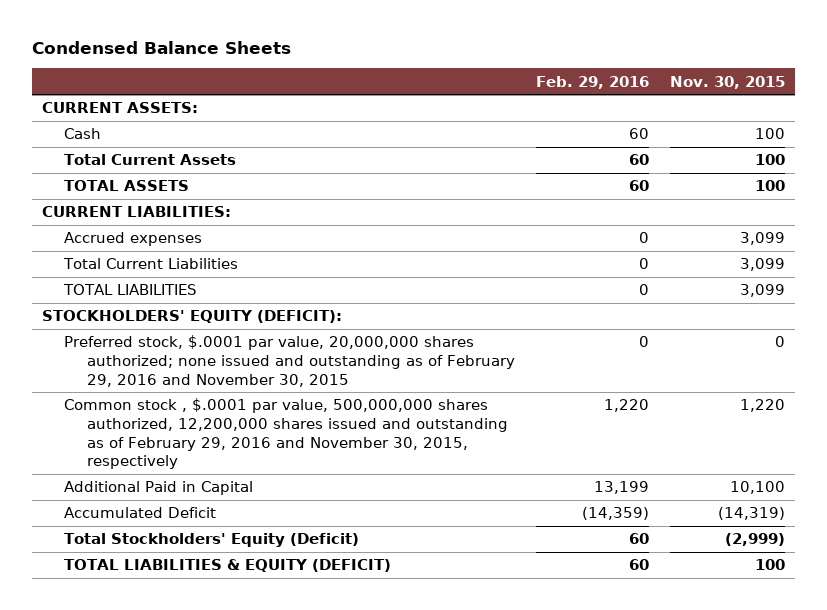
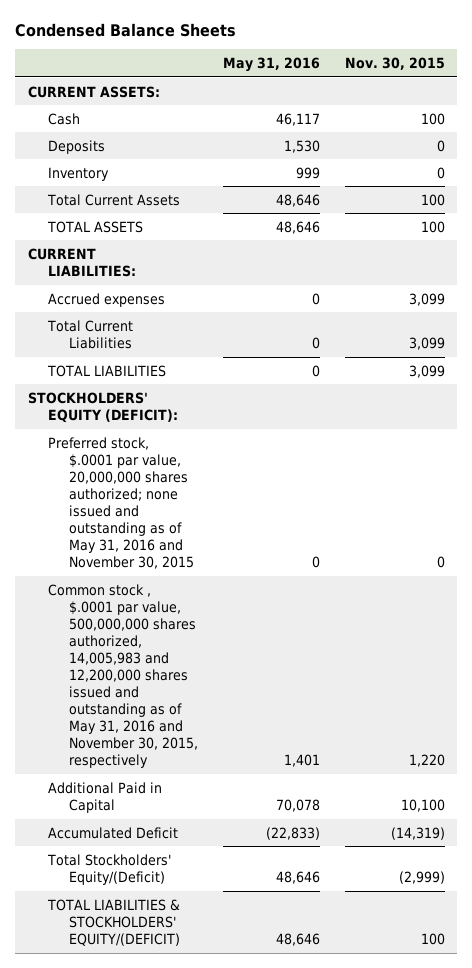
[535,75,649,89] Feb. 29, 2016 -> none
none -> [223,56,321,72] May 31, 2016
none -> [48,139,106,154] Deposits
none -> [48,166,110,181] Inventory
[64,335,515,387] Preferred stock, $.0001 par value, 20,000,000 shares authorized; none issued and outstanding as of February 29, 2016 and November 30, 2015 -> [48,436,195,570] Preferred stock, $.0001 par value, 20,000,000 shares authorized; none issued and outstanding as of May 31, 2016 and November 30, 2015
[64,398,508,470] Common stock , $.0001 par value, 500,000,000 shares authorized, 12,200,000 shares issued and outstanding as of February 29, 2016 and November 30, 2015, respectively -> [48,583,199,769] Common stock , $.0001 par value, 500,000,000 shares authorized, 14,005,983 and 12,200,000 shares issued and outstanding as of May 31, 2016 and November 30, 2015, respectively
[64,533,360,548] Total Stockholders' Equity (Deficit) -> [47,853,172,885] Total Stockholders' Equity/(Deficit)
[64,559,392,573] TOTAL LIABILITIES & EQUITY (DEFICIT) -> [47,898,181,946] TOTAL LIABILITIES & STOCKHOLDERS' EQUITY/(DEFICIT)

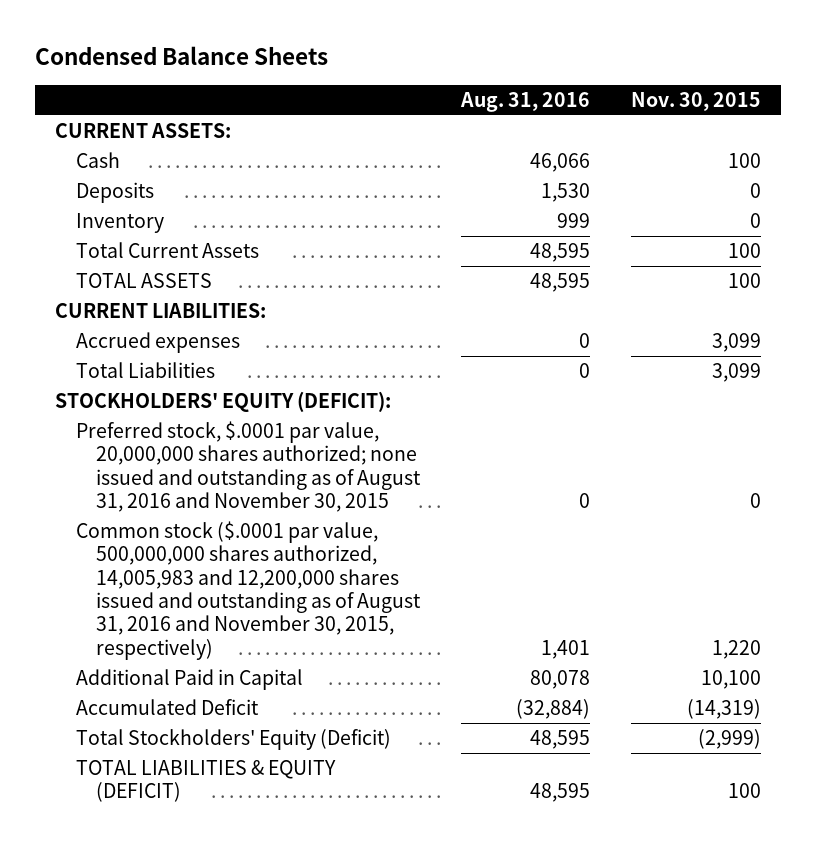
[223,56,321,72] May 31, 2016 -> none
none -> [459,91,590,112] Aug. 31, 2016
[47,319,134,349] Total Current Liabilities -> none
[47,364,167,377] TOTAL LIABILITIES -> [75,362,215,379] Total Liabilities
[48,436,195,570] Preferred stock, $.0001 par value, 20,000,000 shares authorized; none issued and outstanding as of May 31, 2016 and November 30, 2015 -> [75,421,422,513] Preferred stock, $.0001 par value, 20,000,000 shares authorized; none issued and outstanding as of August 31, 2016 and November 30, 2015
[48,583,199,769] Common stock , $.0001 par value, 500,000,000 shares authorized, 14,005,983 and 12,200,000 shares issued and outstanding as of May 31, 2016 and November 30, 2015, respectively -> [75,521,422,660] Common stock ($.0001 par value, 500,000,000 shares authorized, 14,005,983 and 12,200,000 shares issued and outstanding as of August 31, 2016 and November 30, 2015, respectively)
[47,853,172,885] Total Stockholders' Equity/(Deficit) -> [75,729,391,751] Total Stockholders' Equity (Deficit)
[47,898,181,946] TOTAL LIABILITIES & STOCKHOLDERS' EQUITY/(DEFICIT) -> [75,760,336,803] TOTAL LIABILITIES & EQUITY (DEFICIT)

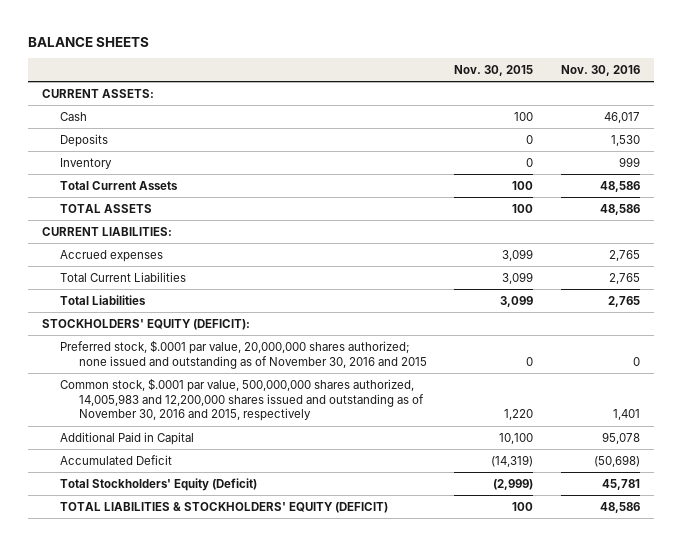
[34,46,328,66] Condensed Balance Sheets -> [28,36,150,47] BALANCE SHEETS
[459,91,590,112] Aug. 31, 2016 -> none
none -> [561,64,641,76] Nov. 30, 2016
none -> [60,271,187,282] Total Current Liabilities
[75,421,422,513] Preferred stock, $.0001 par value, 20,000,000 shares authorized; none issued and outstanding as of August 31, 2016 and November 30, 2015 -> [60,339,427,369] Preferred stock, $.0001 par value, 20,000,000 shares authorized; none issued and outstanding as of November 30, 2016 and 2015
[75,521,422,660] Common stock ($.0001 par value, 500,000,000 shares authorized, 14,005,983 and 12,200,000 shares issued and outstanding as of August 31, 2016 and November 30, 2015, respectively) -> [60,377,424,422] Common stock, $.0001 par value, 500,000,000 shares authorized, 14,005,983 and 12,200,000 shares issued and outstanding as of November 30, 2016 and 2015, respectively
[75,760,336,803] TOTAL LIABILITIES & EQUITY (DEFICIT) -> [60,501,389,513] TOTAL LIABILITIES & STOCKHOLDERS' EQUITY (DEFICIT)

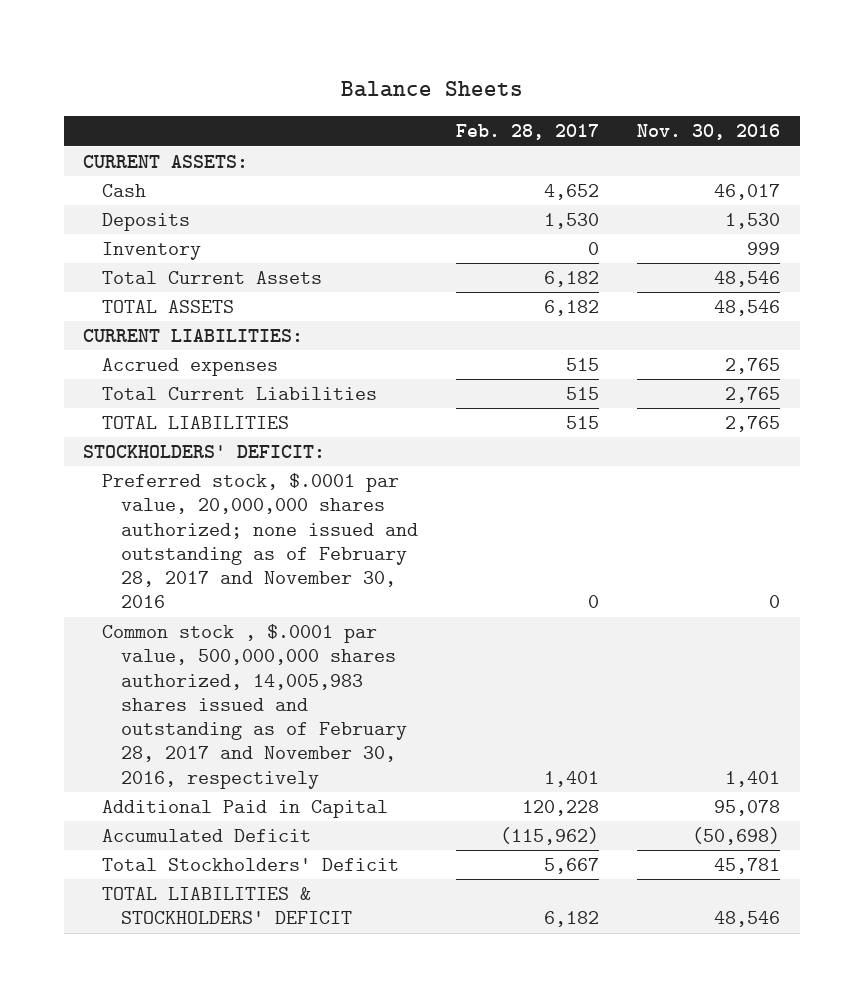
[28,36,150,47] BALANCE SHEETS -> [340,80,523,97] Balance Sheets
[454,64,534,76] Nov. 30, 2015 -> none
none -> [456,124,600,141] Feb. 28, 2017
[600,180,641,192] 48,586 -> [714,270,781,287] 48,546
[600,203,641,215] 48,586 -> [714,299,781,316] 48,546
[60,294,147,305] Total Liabilities -> [102,415,290,429] TOTAL LIABILITIES
[42,318,251,330] STOCKHOLDERS' EQUITY (DEFICIT): -> [83,444,326,458] STOCKHOLDERS' DEFICIT:
[60,339,427,369] Preferred stock, $.0001 par value, 20,000,000 shares authorized; none issued and outstanding as of November 30, 2016 and 2015 -> [102,472,418,609] Preferred stock, $.0001 par value, 20,000,000 shares authorized; none issued and outstanding as of February 28, 2017 and November 30, 2016
[60,377,424,422] Common stock, $.0001 par value, 500,000,000 shares authorized, 14,005,983 and 12,200,000 shares issued and outstanding as of November 30, 2016 and 2015, respectively -> [102,623,407,789] Common stock , $.0001 par value, 500,000,000 shares authorized, 14,005,983 shares issued and outstanding as of February 28, 2017 and November 30, 2016, respectively
[60,477,258,491] Total Stockholders' Equity (Deficit) -> [102,857,400,871] Total Stockholders' Deficit
[60,501,389,513] TOTAL LIABILITIES & STOCKHOLDERS' EQUITY (DEFICIT) -> [102,886,352,925] TOTAL LIABILITIES & STOCKHOLDERS' DEFICIT
[600,501,641,513] 48,586 -> [714,911,781,928] 48,546

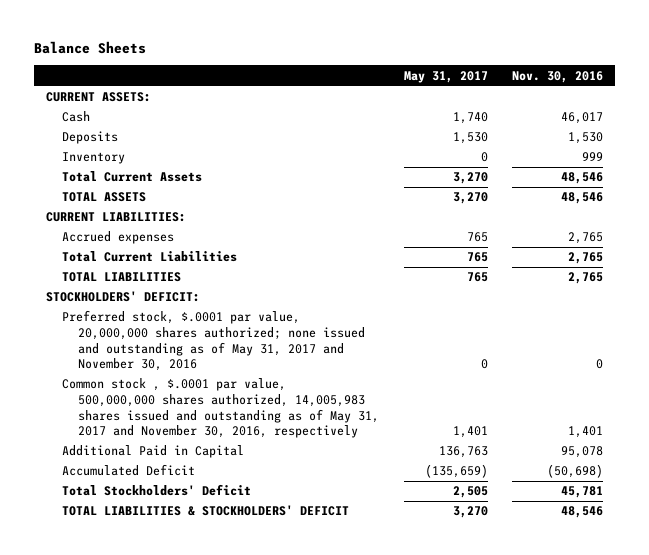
[456,124,600,141] Feb. 28, 2017 -> none
none -> [403,70,488,83] May 31, 2017
[102,472,418,609] Preferred stock, $.0001 par value, 20,000,000 shares authorized; none issued and outstanding as of February 28, 2017 and November 30, 2016 -> [62,310,366,372] Preferred stock, $.0001 par value, 20,000,000 shares authorized; none issued and outstanding as of May 31, 2017 and November 30, 2016
[102,623,407,789] Common stock , $.0001 par value, 500,000,000 shares authorized, 14,005,983 shares issued and outstanding as of February 28, 2017 and November 30, 2016, respectively -> [62,378,380,439] Common stock , $.0001 par value, 500,000,000 shares authorized, 14,005,983 shares issued and outstanding as of May 31, 2017 and November 30, 2016, respectively

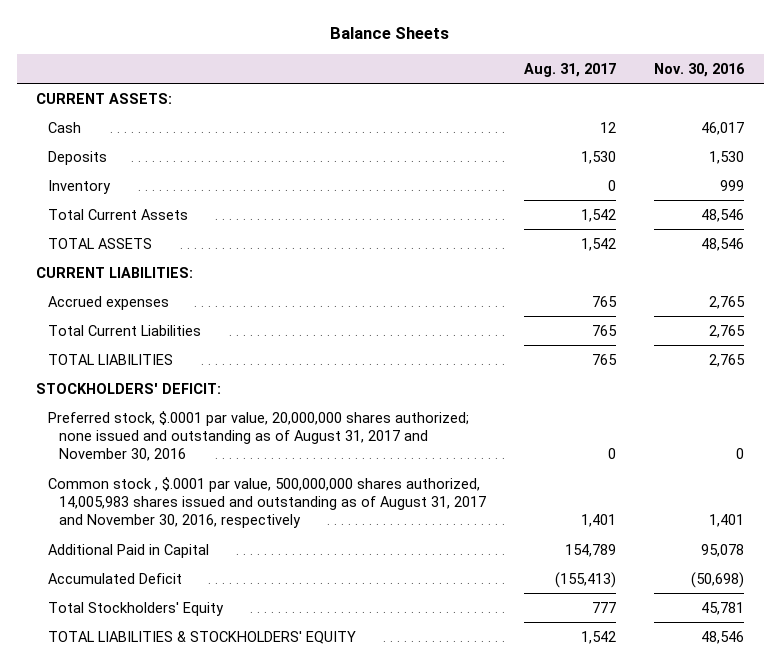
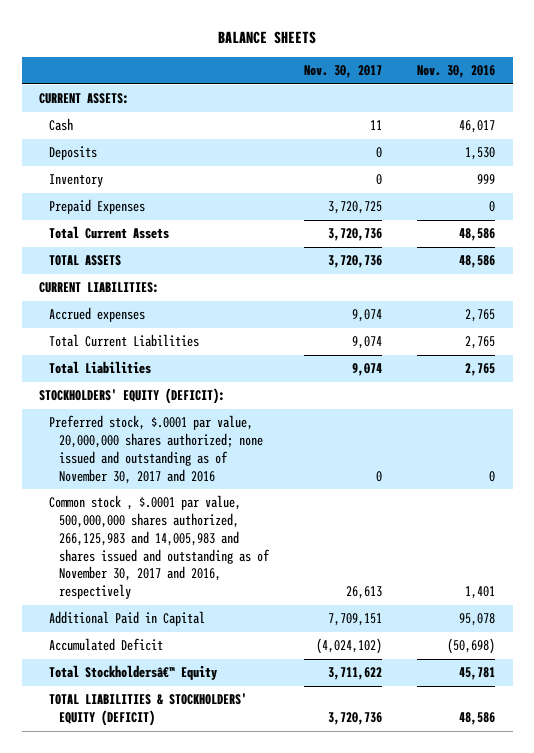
[330,27,450,40] Balance Sheets -> [218,31,317,45] BALANCE SHEETS
[524,62,617,77] Aug. 31, 2017 -> none
none -> [304,65,383,79] Nov. 30, 2017
none -> [49,199,146,215] Prepaid Expenses
[701,208,745,222] 48,546 -> [459,228,496,242] 48,586
[701,237,745,251] 48,546 -> [459,255,496,269] 48,586
[47,353,173,365] TOTAL LIABILITIES -> [49,361,152,375] Total Liabilities
[35,382,221,394] STOCKHOLDERS' DEFICIT: -> [39,388,226,405] STOCKHOLDERS' EQUITY (DEFICIT):
[47,410,469,462] Preferred stock, $.0001 par value, 20,000,000 shares authorized; none issued and outstanding as of August 31, 2017 and November 30, 2016 -> [49,415,264,484] Preferred stock, $.0001 par value, 20,000,000 shares authorized; none issued and outstanding as of November 30, 2017 and 2016
[47,476,487,529] Common stock , $.0001 par value, 500,000,000 shares authorized, 14,005,983 shares issued and outstanding as of August 31, 2017 and November 30, 2016, respectively -> [49,495,271,600] Common stock , $.0001 par value, 500,000,000 shares authorized, 266,125,983 and 14,005,983 and shares issued and outstanding as of November 30, 2017 and 2016, respectively
[47,601,224,616] Total Stockholders' Equity -> [49,665,218,681] Total Stockholdersâ€™ Equity
[47,630,356,644] TOTAL LIABILITIES & STOCKHOLDERS' EQUITY -> [49,693,248,727] TOTAL LIABILITIES & STOCKHOLDERS' EQUITY (DEFICIT)
[701,630,745,644] 48,546 -> [459,712,496,726] 48,586

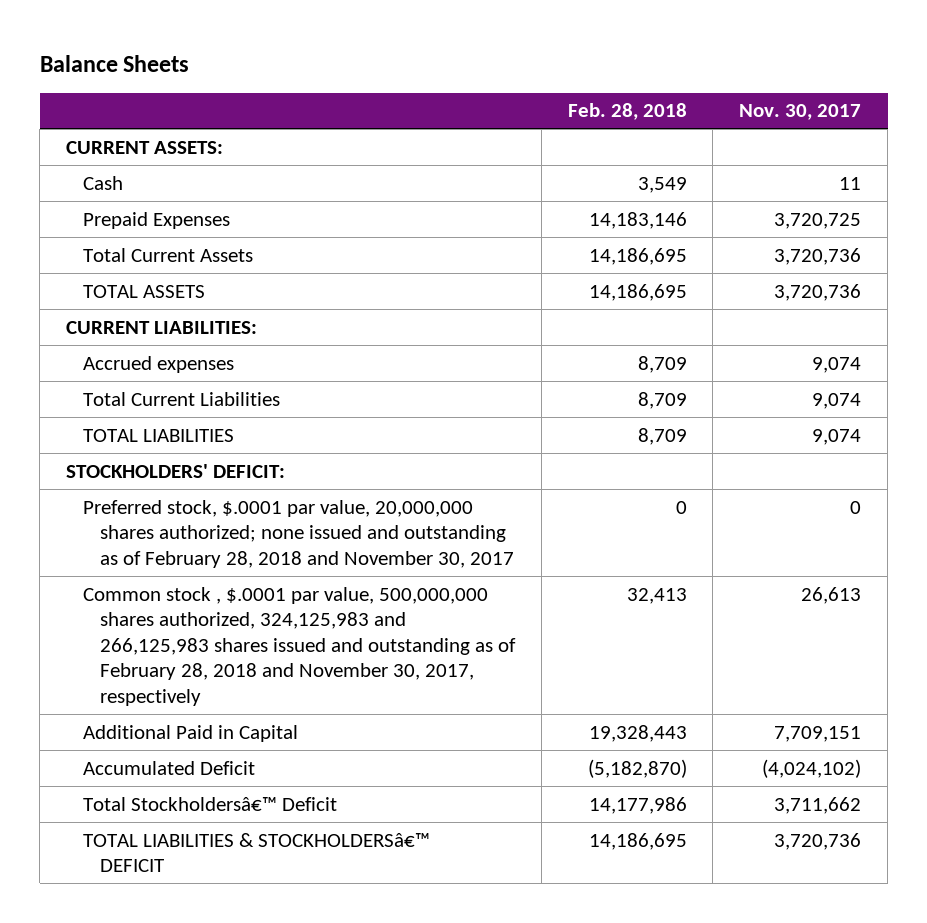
[218,31,317,45] BALANCE SHEETS -> [39,54,189,72] Balance Sheets
[417,65,496,79] Nov. 30, 2016 -> none
none -> [567,103,687,121] Feb. 28, 2018
[49,146,98,161] Deposits -> none
[49,174,104,188] Inventory -> none
[49,361,152,375] Total Liabilities -> [82,428,234,442] TOTAL LIABILITIES
[39,388,226,405] STOCKHOLDERS' EQUITY (DEFICIT): -> [65,463,285,478] STOCKHOLDERS' DEFICIT:
[49,415,264,484] Preferred stock, $.0001 par value, 20,000,000 shares authorized; none issued and outstanding as of November 30, 2017 and 2016 -> [82,499,514,568] Preferred stock, $.0001 par value, 20,000,000 shares authorized; none issued and outstanding as of February 28, 2018 and November 30, 2017
[49,495,271,600] Common stock , $.0001 par value, 500,000,000 shares authorized, 266,125,983 and 14,005,983 and shares issued and outstanding as of November 30, 2017 and 2016, respectively -> [82,586,516,706] Common stock , $.0001 par value, 500,000,000 shares authorized, 324,125,983 and 266,125,983 shares issued and outstanding as of February 28, 2018 and November 30, 2017, respectively
[49,665,218,681] Total Stockholdersâ€™ Equity -> [82,796,337,811] Total Stockholdersâ€™ Deficit
[328,667,383,681] 3,711,622 -> [774,796,862,814] 3,711,662
[49,693,248,727] TOTAL LIABILITIES & STOCKHOLDERS' EQUITY (DEFICIT) -> [82,832,430,873] TOTAL LIABILITIES & STOCKHOLDERSâ€™ DEFICIT

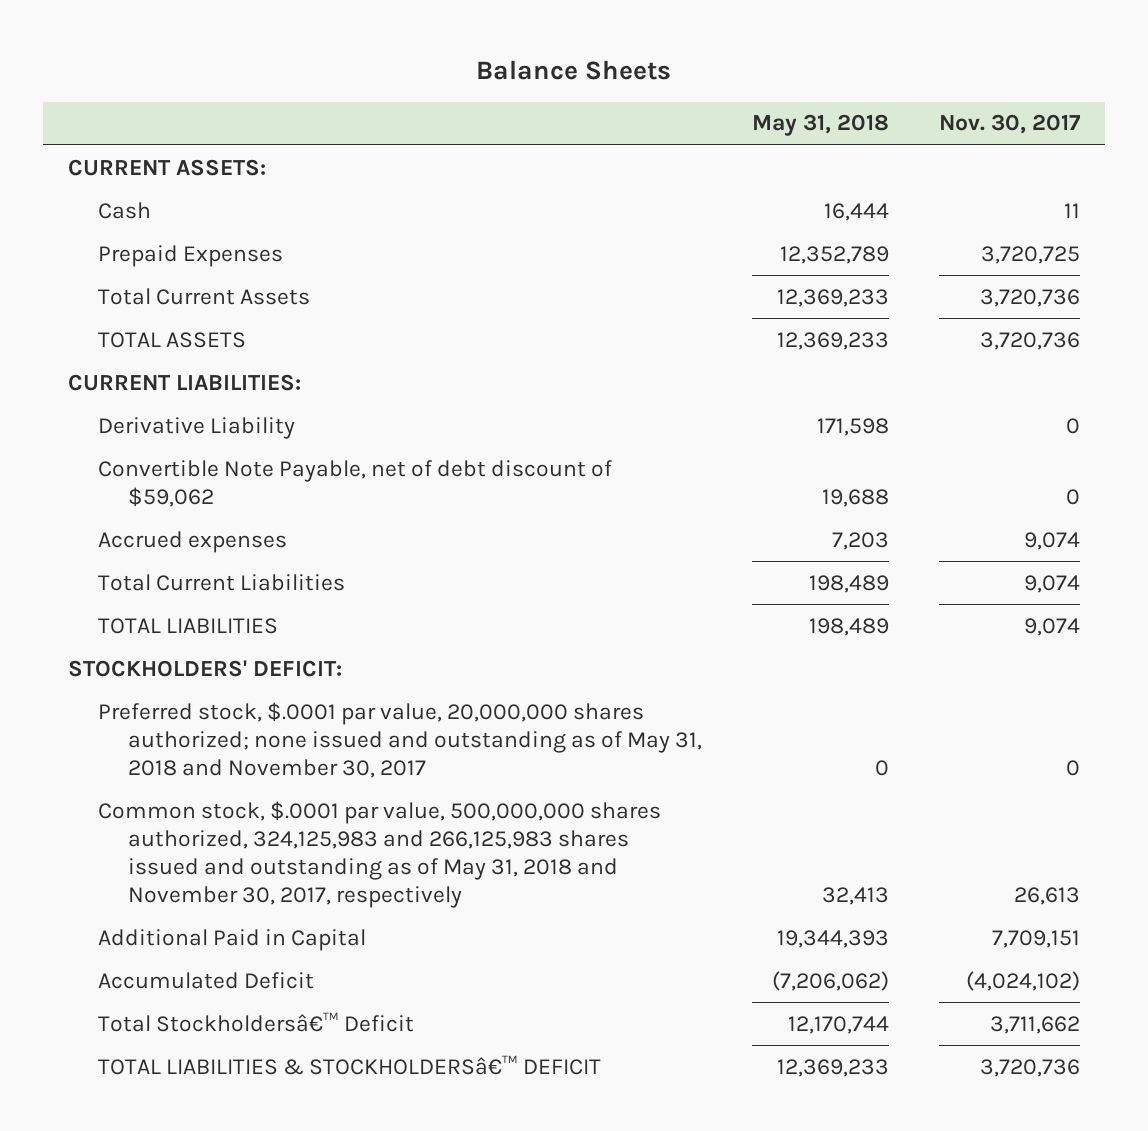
[567,103,687,121] Feb. 28, 2018 -> none
none -> [752,114,890,137] May 31, 2018
none -> [98,416,296,439] Derivative Liability
none -> [98,459,613,507] Convertible Note Payable, net of debt discount of $59,062
[82,499,514,568] Preferred stock, $.0001 par value, 20,000,000 shares authorized; none issued and outstanding as of February 28, 2018 and November 30, 2017 -> [98,701,703,779] Preferred stock, $.0001 par value, 20,000,000 shares authorized; none issued and outstanding as of May 31, 2018 and November 30, 2017
[82,586,516,706] Common stock , $.0001 par value, 500,000,000 shares authorized, 324,125,983 and 266,125,983 shares issued and outstanding as of February 28, 2018 and November 30, 2017, respectively -> [98,800,662,909] Common stock, $.0001 par value, 500,000,000 shares authorized, 324,125,983 and 266,125,983 shares issued and outstanding as of May 31, 2018 and November 30, 2017, respectively

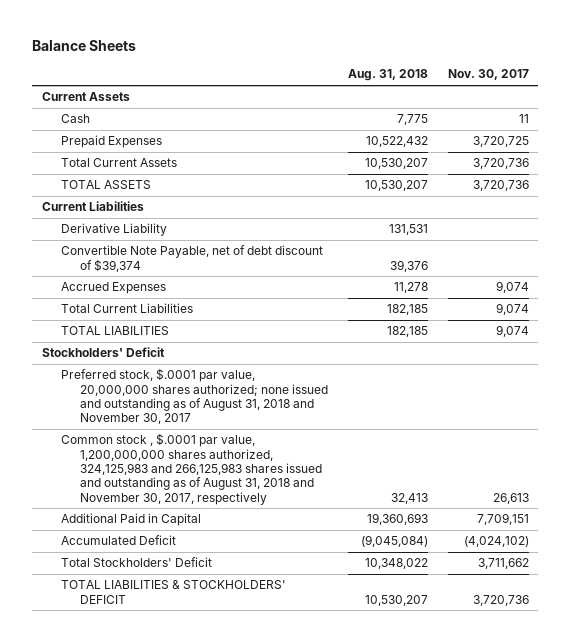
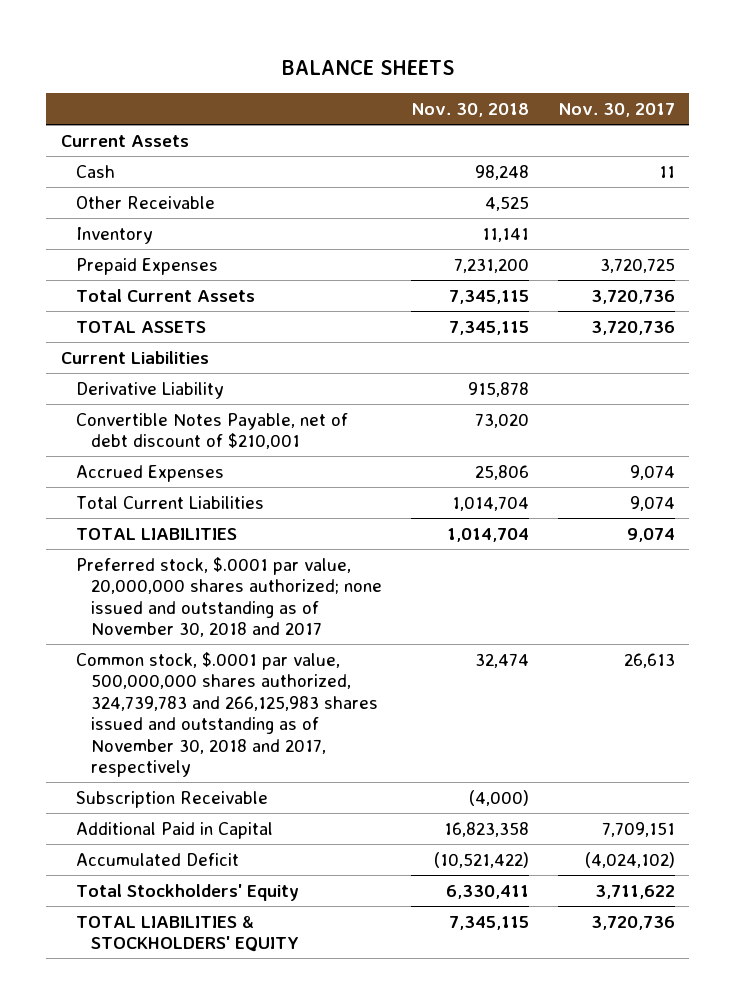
[32,40,137,52] Balance Sheets -> [281,59,454,75] BALANCE SHEETS
[347,69,428,82] Aug. 31, 2018 -> none
none -> [411,102,530,117] Nov. 30, 2018
none -> [76,195,216,209] Other Receivable
none -> [76,226,154,244] Inventory
[61,245,324,272] Convertible Note Payable, net of debt discount of $39,374 -> [76,412,349,450] Convertible Notes Payable, net of debt discount of $210,001
[42,347,166,358] Stockholders' Deficit -> none
[61,368,329,425] Preferred stock, $.0001 par value, 20,000,000 shares authorized; none issued and outstanding as of August 31, 2018 and November 30, 2017 -> [76,556,383,638] Preferred stock, $.0001 par value, 20,000,000 shares authorized; none issued and outstanding as of November 30, 2018 and 2017
[61,433,323,505] Common stock , $.0001 par value, 1,200,000,000 shares authorized, 324,125,983 and 266,125,983 shares issued and outstanding as of August 31, 2018 and November 30, 2017, respectively -> [76,651,379,778] Common stock, $.0001 par value, 500,000,000 shares authorized, 324,739,783 and 266,125,983 shares issued and outstanding as of November 30, 2018 and 2017, respectively
none -> [76,790,269,808] Subscription Receivable
[61,557,213,568] Total Stockholders' Deficit -> [76,883,300,901] Total Stockholders' Equity
[477,558,529,570] 3,711,662 -> [594,884,675,899] 3,711,622
[61,580,287,604] TOTAL LIABILITIES & STOCKHOLDERS' DEFICIT -> [76,915,300,953] TOTAL LIABILITIES & STOCKHOLDERS' EQUITY

